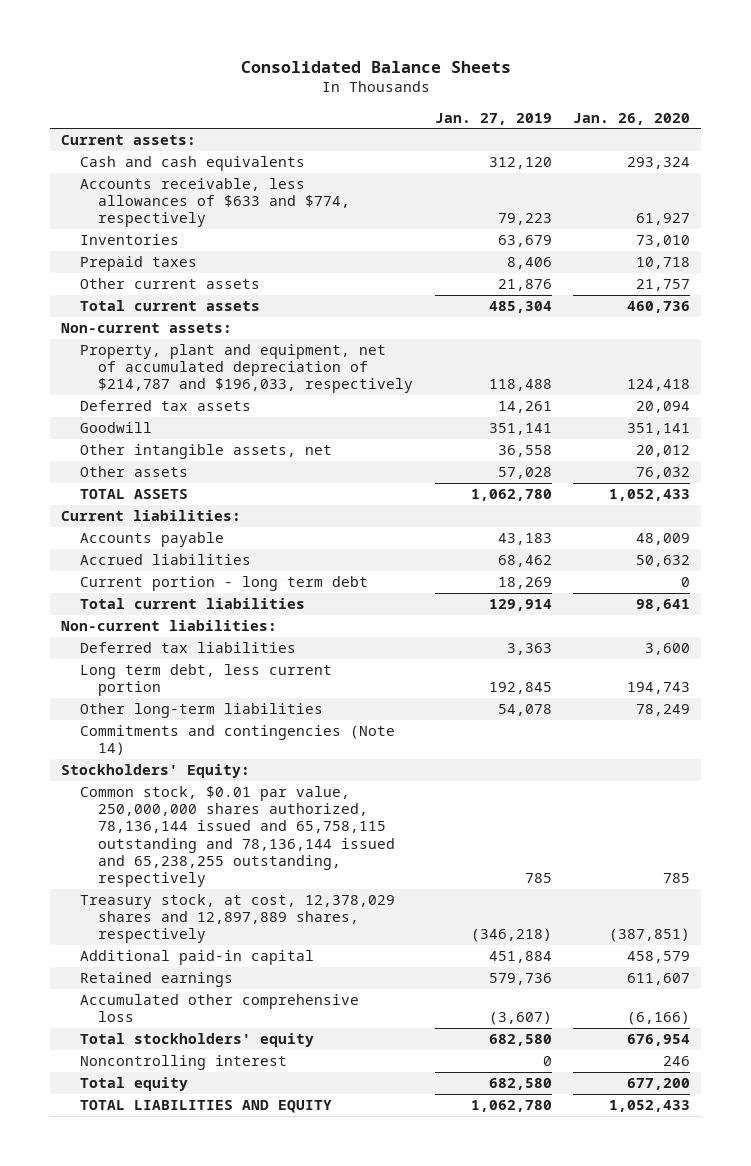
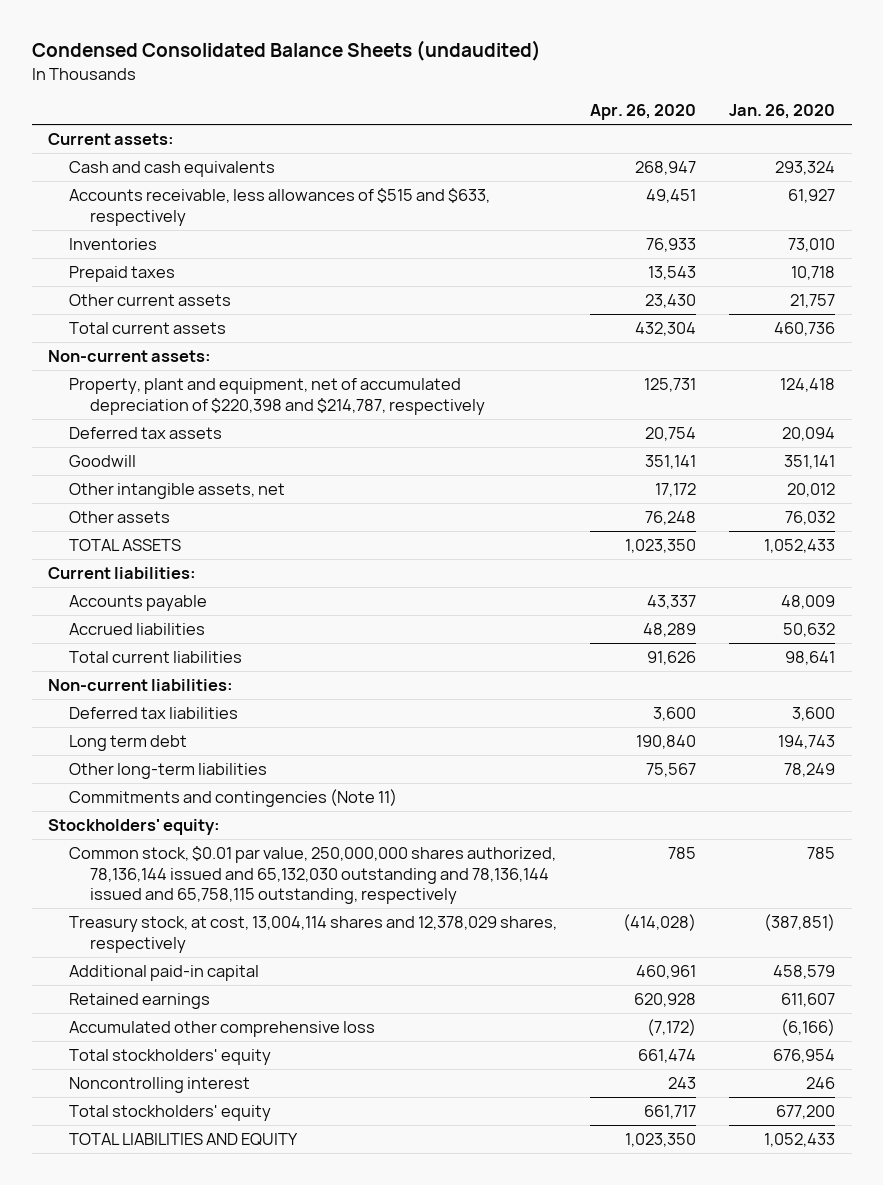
[240,60,511,73] Consolidated Balance Sheets -> [31,40,541,62] Condensed Consolidated Balance Sheets (undaudited)
[434,112,552,125] Jan. 27, 2019 -> none
none -> [590,104,697,121] Apr. 26, 2020
[79,177,350,228] Accounts receivable, less allowances of $633 and $774, respectively -> [69,188,491,226] Accounts receivable, less allowances of $515 and $633, respectively
[79,343,413,394] Property, plant and equipment, net of accumulated depreciation of $214,787 and $196,033, respectively -> [69,378,485,415] Property, plant and equipment, net of accumulated depreciation of $220,398 and $214,787, respectively
[79,575,368,591] Current portion - long term debt -> none
[79,663,332,697] Long term debt, less current portion -> [69,735,188,752] Long term debt
[79,724,395,756] Commitments and contingencies (Note 14) -> [69,789,398,808] Commitments and contingencies (Note 11)
[61,763,251,778] Stockholders' Equity: -> [48,819,221,836] Stockholders' equity:
[79,785,395,888] Common stock, $0.01 par value, 250,000,000 shares authorized, 78,136,144 issued and 65,758,115 outstanding and 78,136,144 issued and 65,238,255 outstanding, respectively -> [69,846,557,905] Common stock, $0.01 par value, 250,000,000 shares authorized, 78,136,144 issued and 65,132,030 outstanding and 78,136,144 issued and 65,758,115 outstanding, respectively
[79,893,395,944] Treasury stock, at cost, 12,378,029 shares and 12,897,889 shares, respectively -> [69,916,558,953] Treasury stock, at cost, 13,004,114 shares and 12,378,029 shares, respectively
[79,1076,188,1091] Total equity -> [69,1105,272,1122] Total stockholders' equity

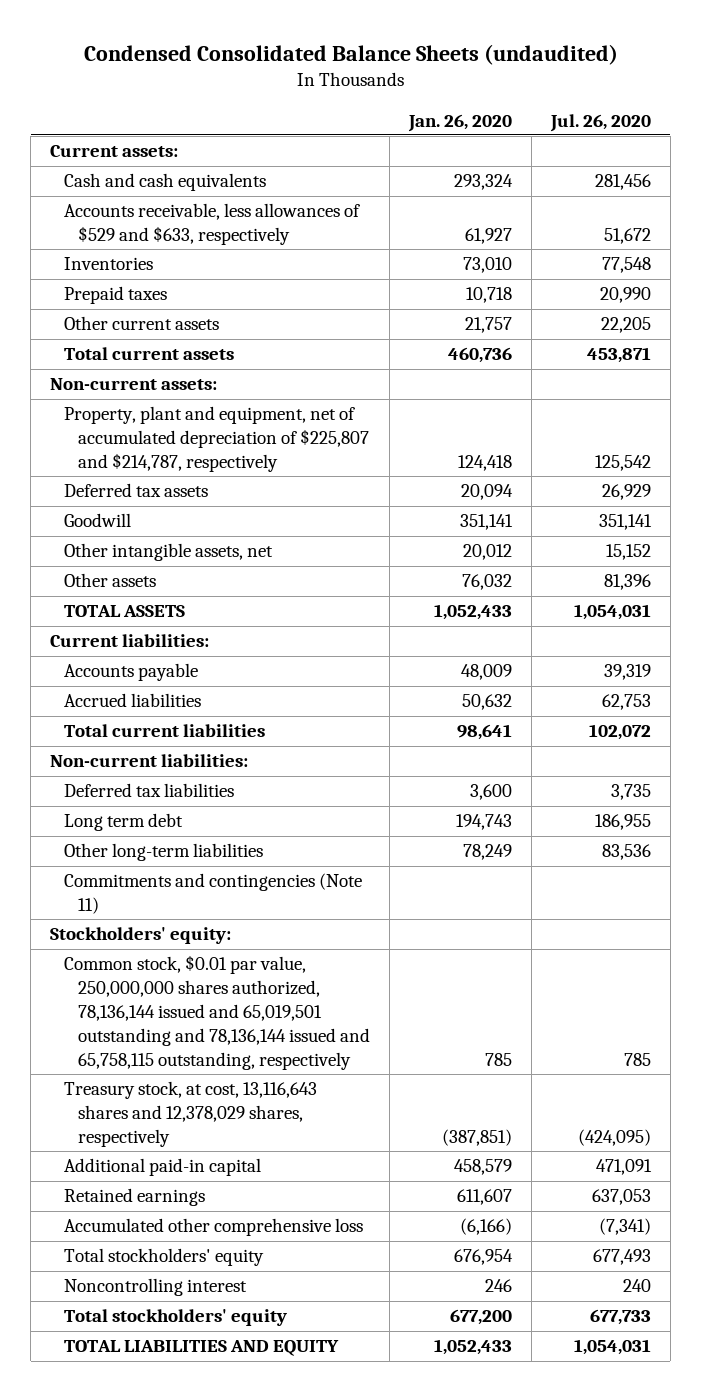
[590,104,697,121] Apr. 26, 2020 -> none
none -> [550,113,652,132] Jul. 26, 2020
[69,188,491,226] Accounts receivable, less allowances of $515 and $633, respectively -> [64,203,361,246] Accounts receivable, less allowances of $529 and $633, respectively
[69,378,485,415] Property, plant and equipment, net of accumulated depreciation of $220,398 and $214,787, respectively -> [64,406,370,473] Property, plant and equipment, net of accumulated depreciation of $225,807 and $214,787, respectively
[69,846,557,905] Common stock, $0.01 par value, 250,000,000 shares authorized, 78,136,144 issued and 65,132,030 outstanding and 78,136,144 issued and 65,758,115 outstanding, respectively -> [64,955,371,1070] Common stock, $0.01 par value, 250,000,000 shares authorized, 78,136,144 issued and 65,019,501 outstanding and 78,136,144 issued and 65,758,115 outstanding, respectively
[69,916,558,953] Treasury stock, at cost, 13,004,114 shares and 12,378,029 shares, respectively -> [64,1081,318,1148] Treasury stock, at cost, 13,116,643 shares and 12,378,029 shares, respectively

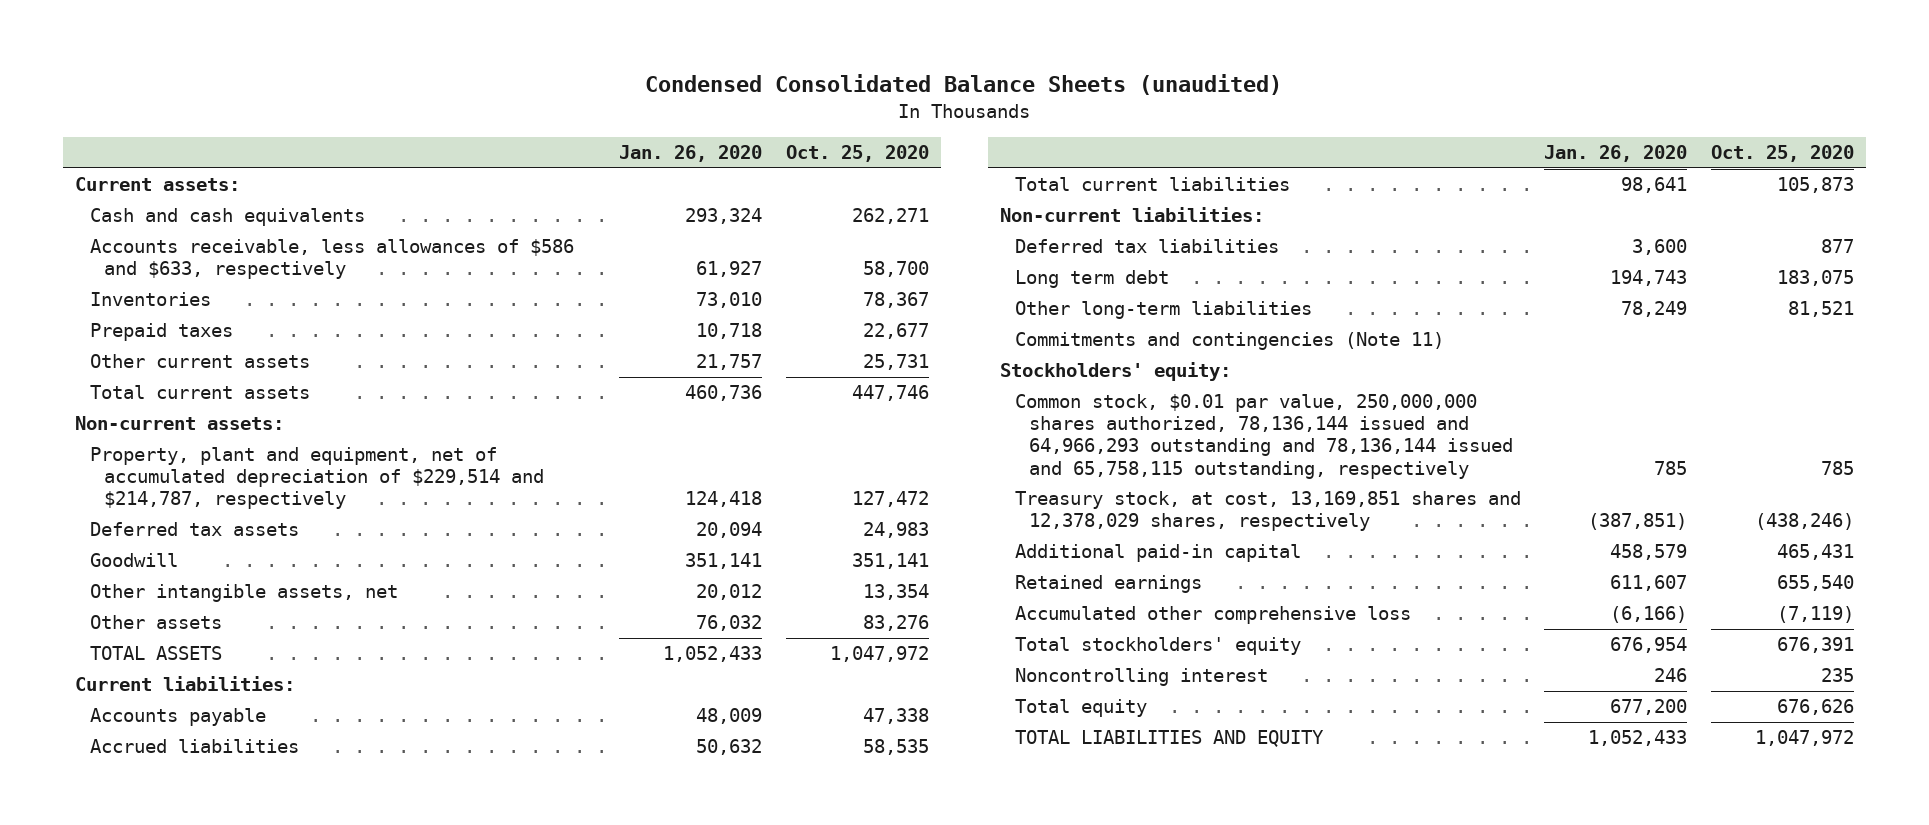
[83,43,618,65] Condensed Consolidated Balance Sheets (undaudited) -> [645,74,1283,96] Condensed Consolidated Balance Sheets (unaudited)
[550,113,652,132] Jul. 26, 2020 -> none
none -> [785,145,929,163] Oct. 25, 2020
[64,203,361,246] Accounts receivable, less allowances of $529 and $633, respectively -> [89,239,574,280] Accounts receivable, less allowances of $586 and $633, respectively
[64,406,370,473] Property, plant and equipment, net of accumulated depreciation of $225,807 and $214,787, respectively -> [89,447,545,510] Property, plant and equipment, net of accumulated depreciation of $229,514 and $214,787, respectively
[64,955,371,1070] Common stock, $0.01 par value, 250,000,000 shares authorized, 78,136,144 issued and 65,019,501 outstanding and 78,136,144 issued and 65,758,115 outstanding, respectively -> [1014,394,1514,479] Common stock, $0.01 par value, 250,000,000 shares authorized, 78,136,144 issued and 64,966,293 outstanding and 78,136,144 issued and 65,758,115 outstanding, respectively
[64,1081,318,1148] Treasury stock, at cost, 13,116,643 shares and 12,378,029 shares, respectively -> [1014,491,1521,532] Treasury stock, at cost, 13,169,851 shares and 12,378,029 shares, respectively
[64,1309,288,1327] Total stockholders' equity -> [1014,699,1147,718] Total equity

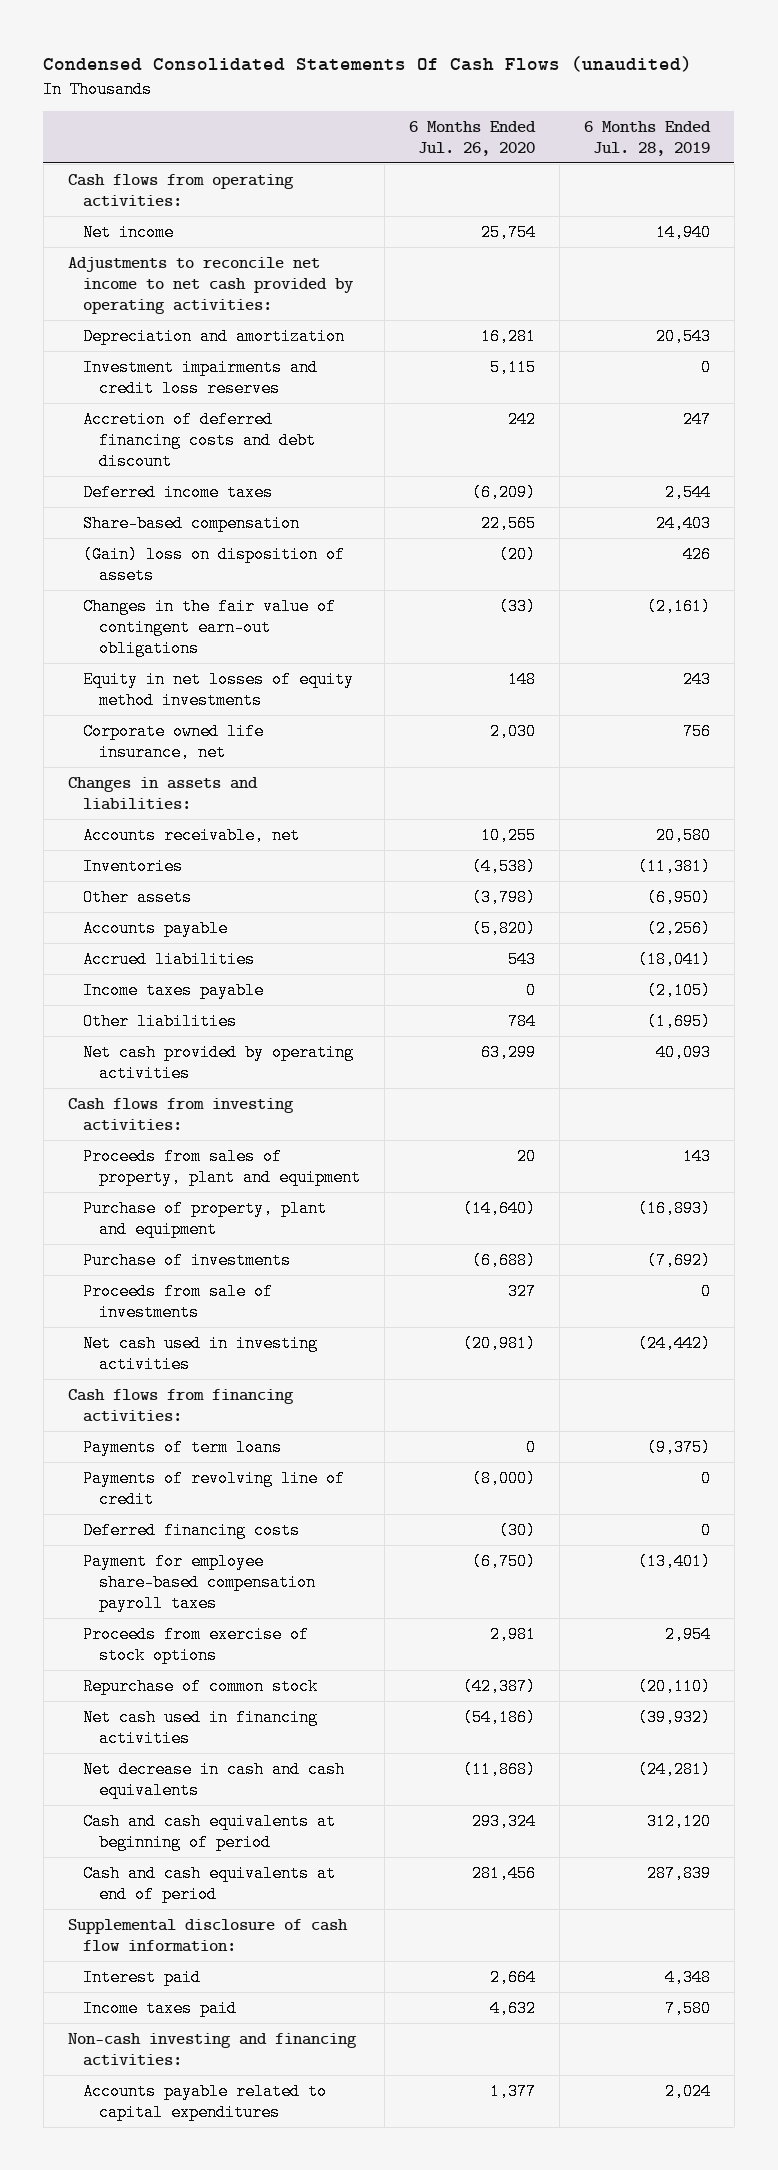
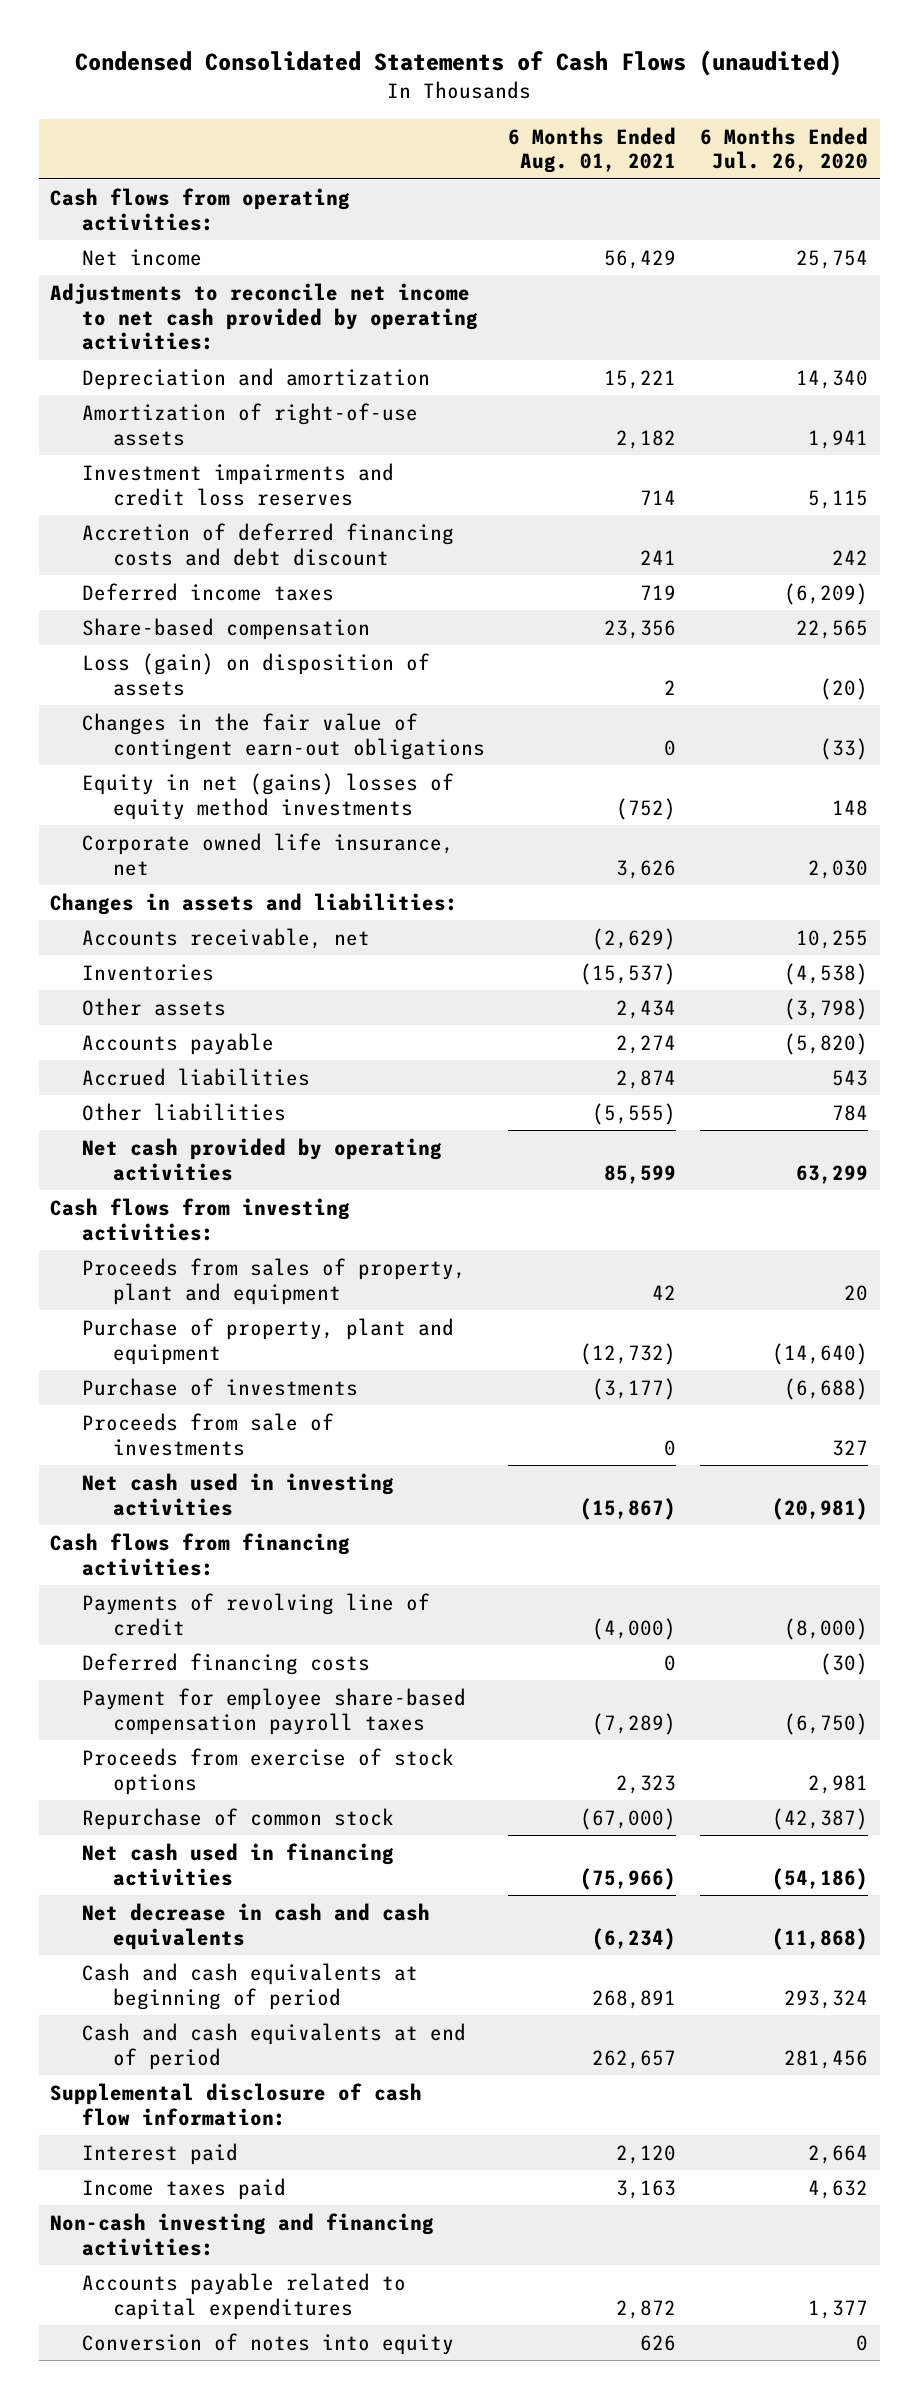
[43,56,693,73] Condensed Consolidated Statements Of Cash Flows (unaudited) -> [75,50,843,77] Condensed Consolidated Statements of Cash Flows (unaudited)
[583,120,711,156] 6 Months Ended Jul. 28, 2019 -> none
none -> [508,126,677,174] 6 Months Ended Aug. 01, 2021
[480,327,536,345] 16,281 -> [795,369,868,389] 14,340
none -> [81,402,418,446] Amortization of right-of-use assets
[83,545,346,584] (Gain) loss on disposition of assets -> [81,652,430,696] Loss (gain) on disposition of assets
[83,670,355,709] Equity in net losses of equity method investments -> [81,772,454,820] Equity in net (gains) losses of equity method investments
[83,981,265,999] Income taxes payable -> none
[83,1438,283,1456] Payments of term loans -> none
none -> [81,2332,454,2355] Conversion of notes into equity

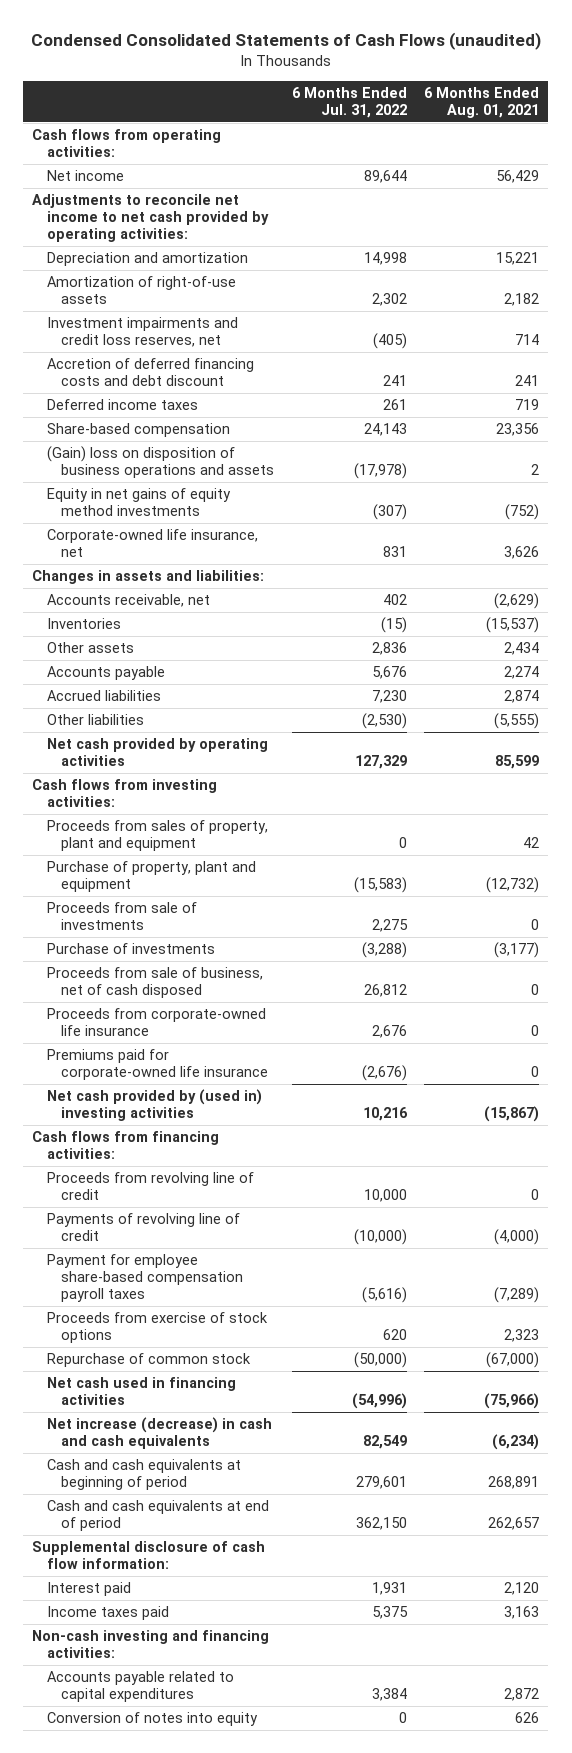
[699,126,868,173] 6 Months Ended Jul. 26, 2020 -> none
none -> [291,86,407,118] 6 Months Ended Jul. 31, 2022
[81,462,394,506] Investment impairments and credit loss reserves -> [46,317,238,348] Investment impairments and credit loss reserves, net
[81,712,485,760] Changes in the fair value of contingent earn-out obligations -> none
[81,652,430,696] Loss (gain) on disposition of assets -> [46,446,275,479] (Gain) loss on disposition of business operations and assets
[81,772,454,820] Equity in net (gains) losses of equity method investments -> [46,488,231,517] Equity in net gains of equity method investments
[81,832,454,876] Corporate owned life insurance, net -> [46,529,258,558] Corporate-owned life insurance, net
[81,1377,358,1396] Purchase of investments -> [46,943,215,955] Purchase of investments
none -> [46,967,263,999] Proceeds from sale of business, net of cash disposed
none -> [46,1008,266,1037] Proceeds from corporate-owned life insurance
none -> [46,1049,269,1081] Premiums paid for corporate-owned life insurance
[81,1472,394,1516] Net cash used in investing activities -> [46,1089,262,1122] Net cash provided by (used in) investing activities
none -> [46,1172,254,1201] Proceeds from revolving line of credit
[81,1652,370,1675] Deferred financing costs -> none
[81,1902,430,1950] Net decrease in cash and cash equivalents -> [46,1417,272,1450] Net increase (decrease) in cash and cash equivalents

